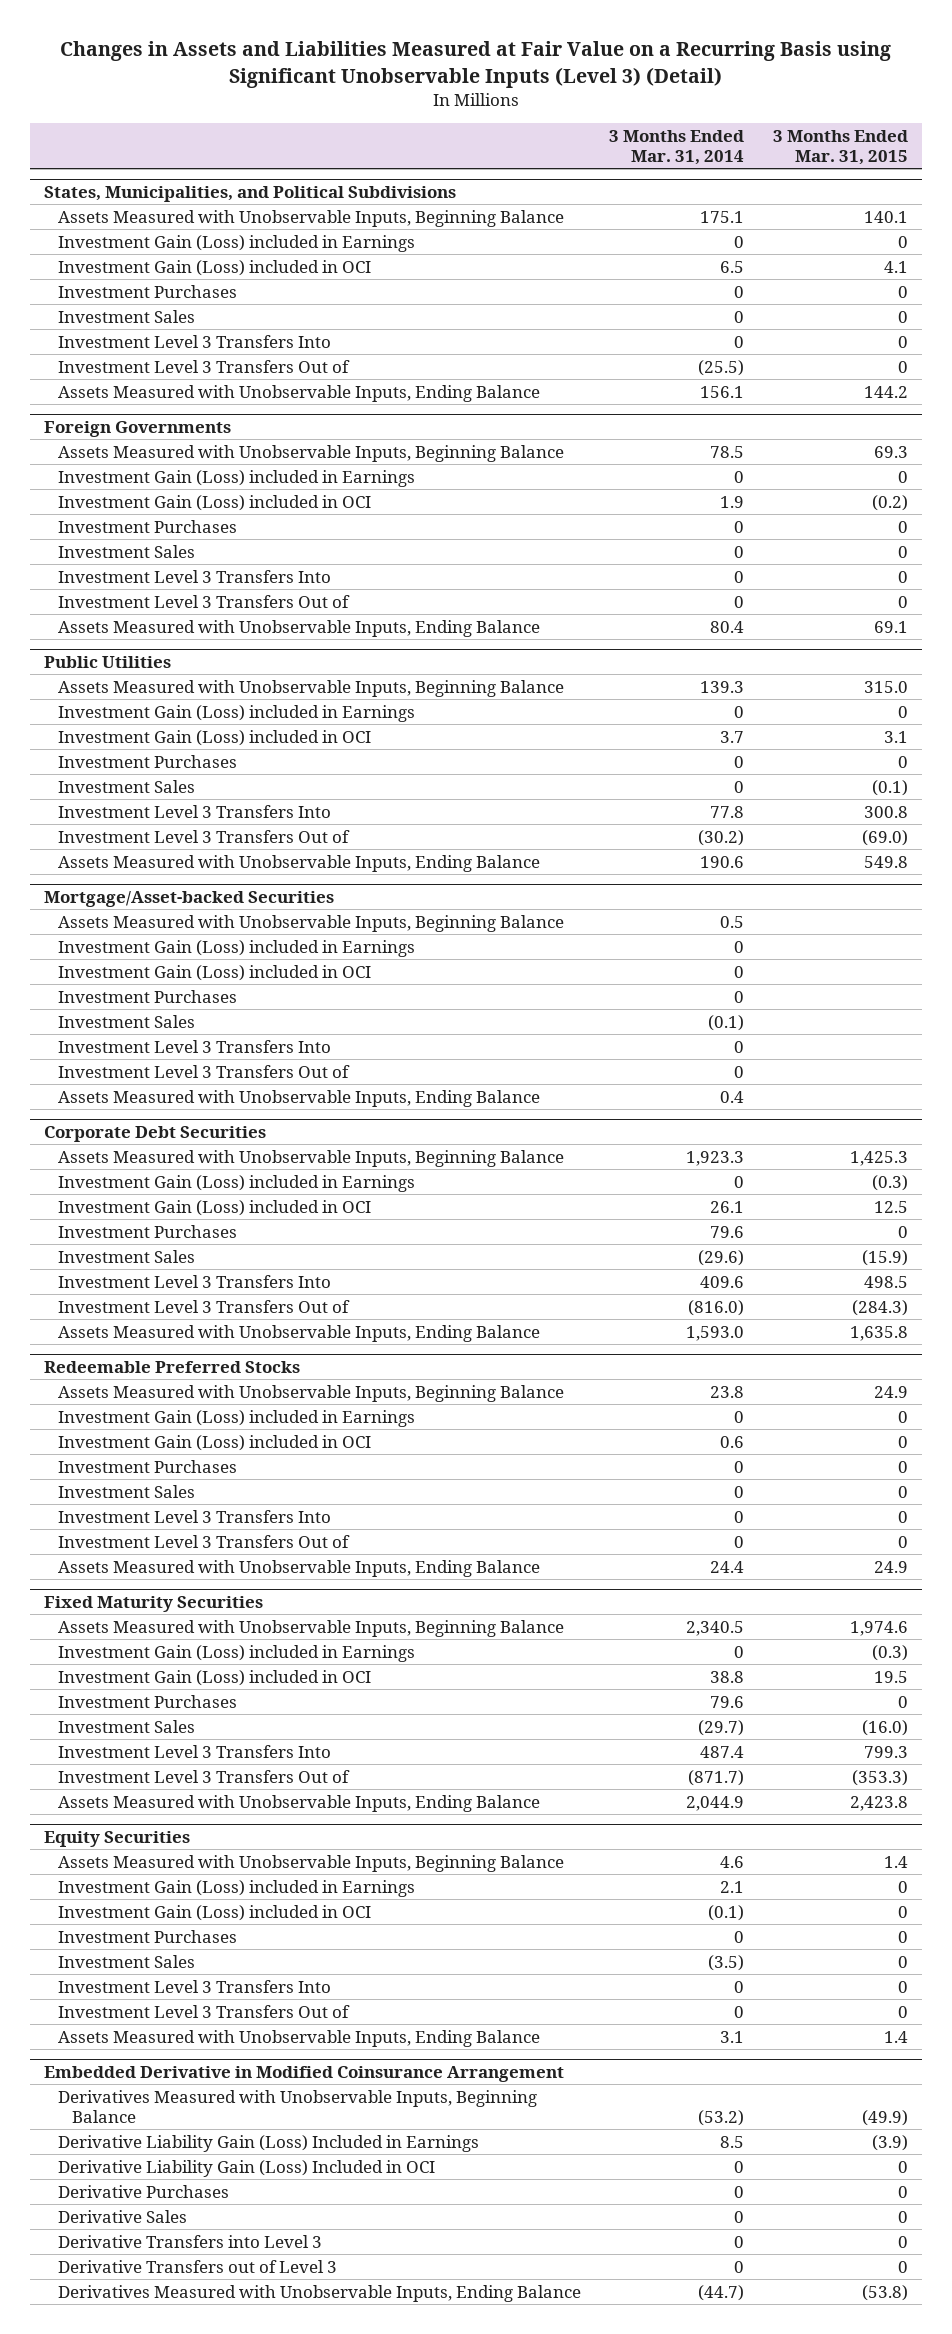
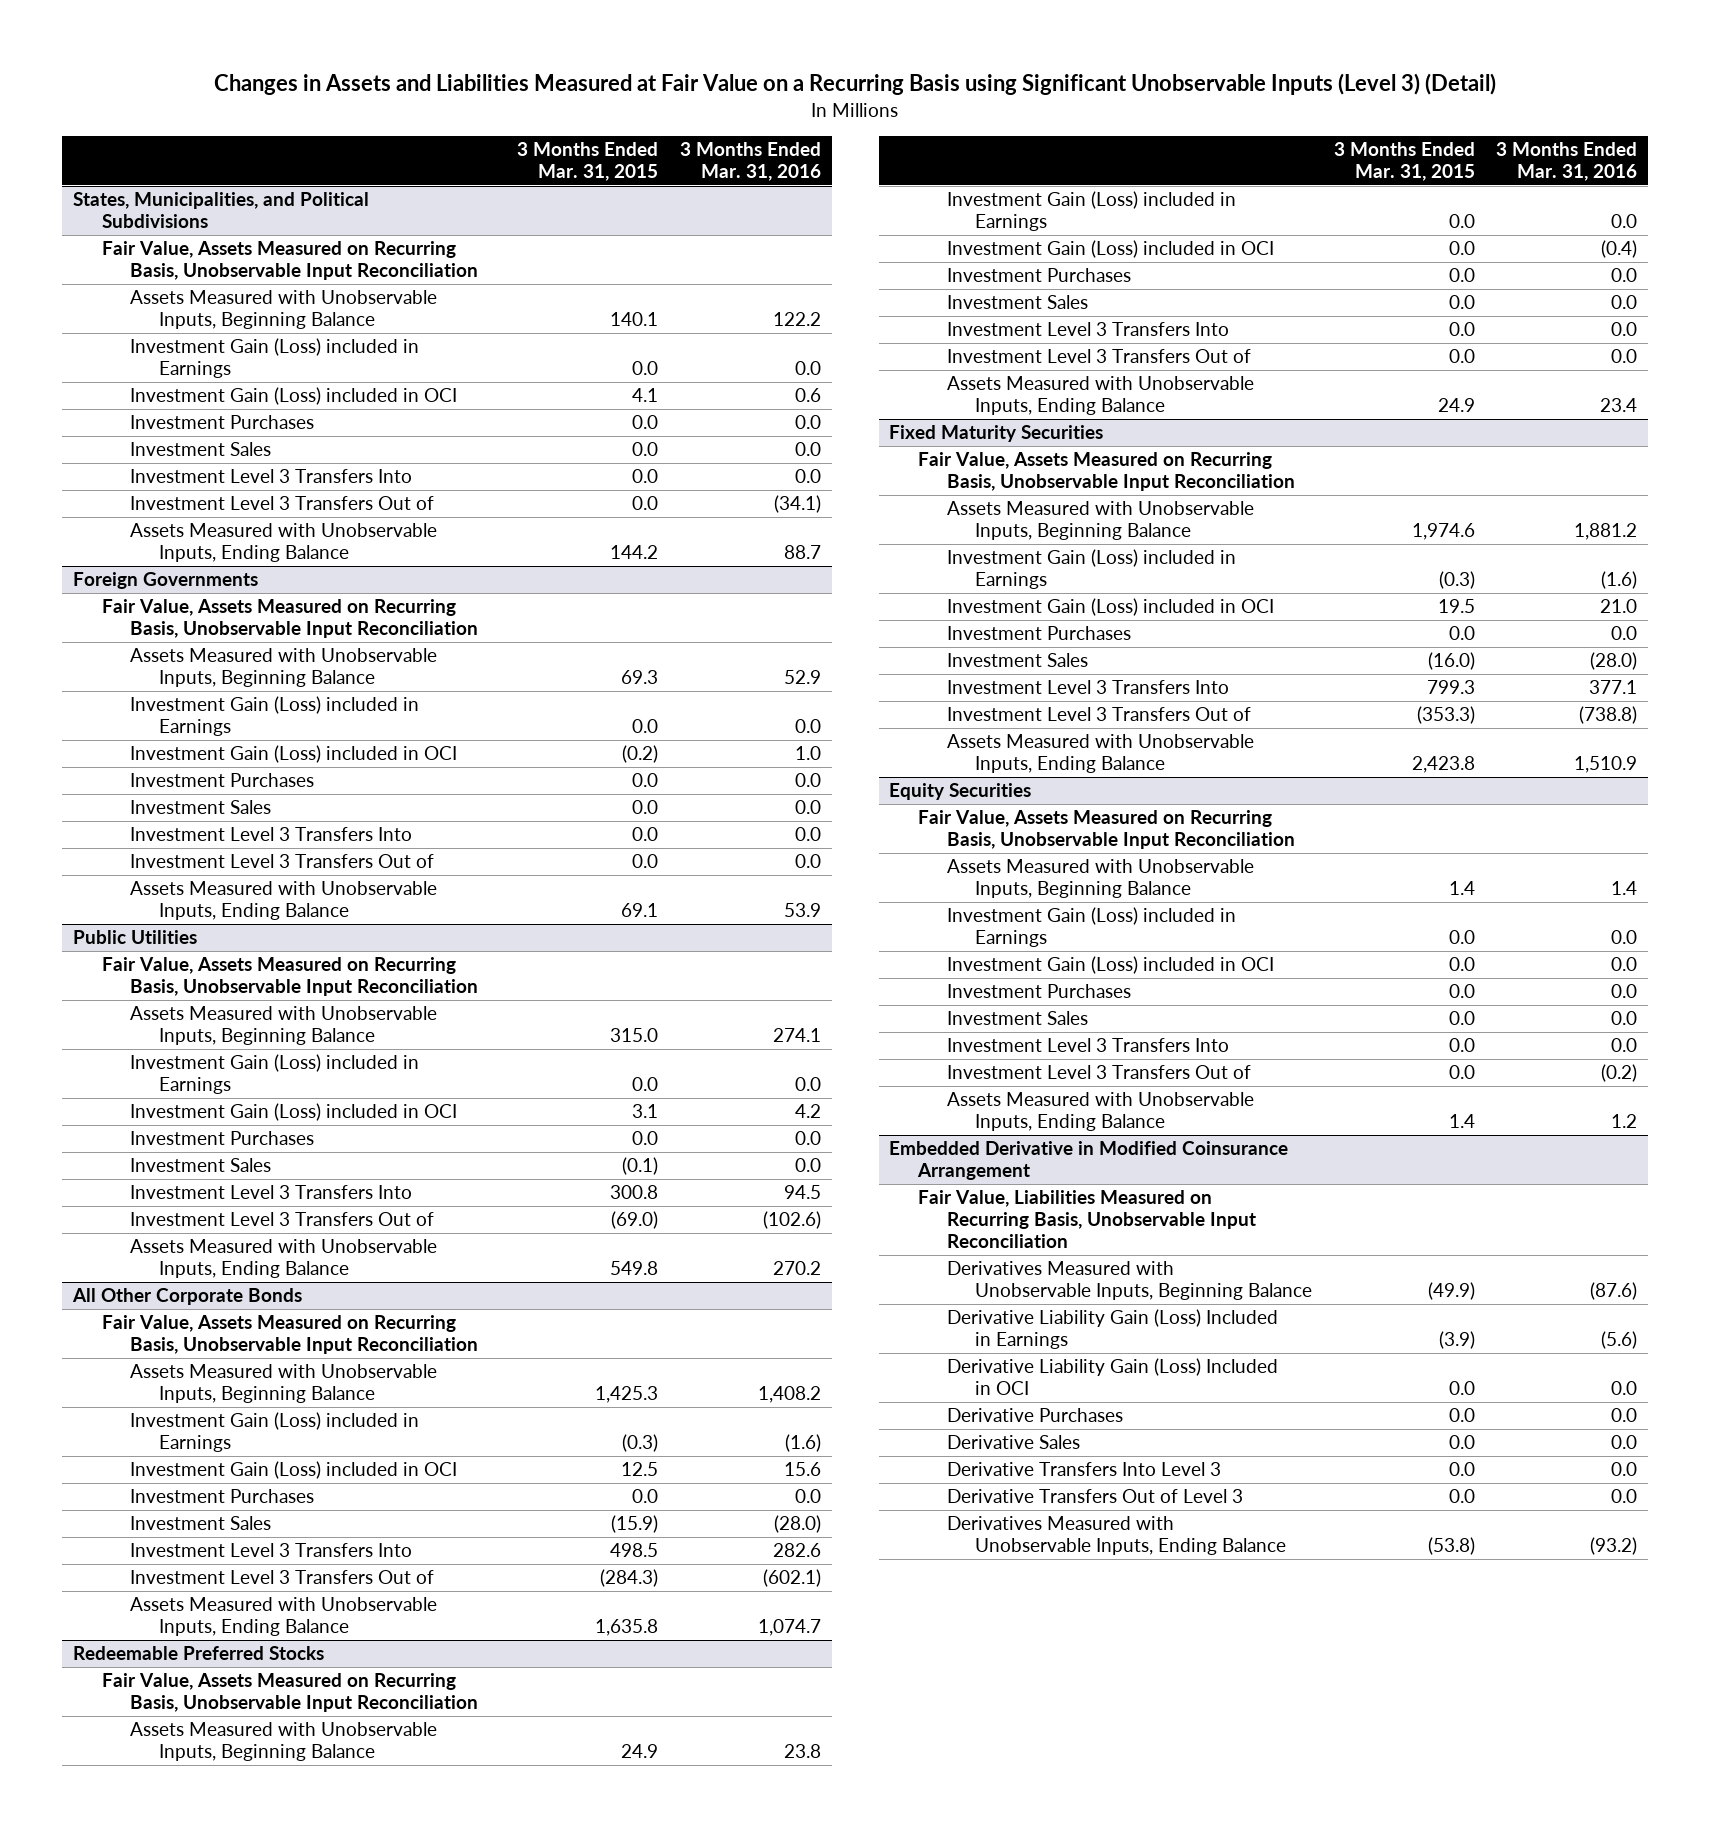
[609,129,745,165] 3 Months Ended Mar. 31, 2014 -> none
none -> [679,142,821,182] 3 Months Ended Mar. 31, 2016
none -> [101,241,479,281] Fair Value, Assets Measured on Recurring Basis, Unobservable Input Reconciliation
[897,235,908,248] 0 -> [632,361,659,376] 0.0
[897,285,908,298] 0 -> [632,415,659,430] 0.0
[897,310,908,323] 0 -> [632,442,659,457] 0.0
[897,335,908,348] 0 -> [632,469,659,484] 0.0
[897,360,908,373] 0 -> [632,496,659,511] 0.0
none -> [101,599,479,639] Fair Value, Assets Measured on Recurring Basis, Unobservable Input Reconciliation
[897,470,908,483] 0 -> [632,719,659,734] 0.0
[897,520,908,533] 0 -> [632,773,659,788] 0.0
[897,545,908,558] 0 -> [632,800,659,815] 0.0
[897,570,908,583] 0 -> [632,827,659,842] 0.0
[897,595,908,608] 0 -> [632,854,659,869] 0.0
none -> [101,957,479,997] Fair Value, Assets Measured on Recurring Basis, Unobservable Input Reconciliation
[897,705,908,718] 0 -> [632,1077,659,1092] 0.0
[897,755,908,768] 0 -> [632,1131,659,1146] 0.0
[44,890,335,907] Mortgage/Asset-backed Securities -> none
[57,914,564,932] Assets Measured with Unobservable Inputs, Beginning Balance -> none
[57,939,415,957] Investment Gain (Loss) included in Earnings -> none
[57,964,371,981] Investment Gain (Loss) included in OCI -> none
[57,989,237,1003] Investment Purchases -> none
[57,1014,195,1028] Investment Sales -> none
[57,1039,331,1053] Investment Level 3 Transfers Into -> none
[57,1064,350,1078] Investment Level 3 Transfers Out of -> none
[57,1089,540,1107] Assets Measured with Unobservable Inputs, Ending Balance -> none
[44,1125,267,1142] Corporate Debt Securities -> [71,1288,302,1306] All Other Corporate Bonds
none -> [101,1315,479,1355] Fair Value, Assets Measured on Recurring Basis, Unobservable Input Reconciliation
[897,1225,908,1238] 0 -> [632,1489,659,1504] 0.0
none -> [101,1673,479,1713] Fair Value, Assets Measured on Recurring Basis, Unobservable Input Reconciliation
[897,1410,908,1423] 0 -> [1448,214,1475,229] 0.0
[897,1435,908,1448] 0 -> [1448,241,1475,256] 0.0
[897,1460,908,1473] 0 -> [1448,268,1475,283] 0.0
[897,1485,908,1498] 0 -> [1448,295,1475,310] 0.0
[897,1510,908,1523] 0 -> [1448,322,1475,337] 0.0
[897,1535,908,1548] 0 -> [1448,349,1475,364] 0.0
none -> [918,452,1295,492] Fair Value, Assets Measured on Recurring Basis, Unobservable Input Reconciliation
[897,1695,908,1708] 0 -> [1448,626,1475,641] 0.0
none -> [918,810,1295,850] Fair Value, Assets Measured on Recurring Basis, Unobservable Input Reconciliation
[897,1880,908,1893] 0 -> [1448,930,1475,945] 0.0
[897,1905,908,1918] 0 -> [1448,957,1475,972] 0.0
[897,1930,908,1943] 0 -> [1448,984,1475,999] 0.0
[897,1955,908,1968] 0 -> [1448,1011,1475,1026] 0.0
[897,1980,908,1993] 0 -> [1448,1038,1475,1053] 0.0
[897,2005,908,2018] 0 -> [1448,1065,1475,1080] 0.0
none -> [918,1190,1256,1249] Fair Value, Liabilities Measured on Recurring Basis, Unobservable Input Reconciliation
[897,2160,908,2173] 0 -> [1448,1381,1475,1396] 0.0
[897,2185,908,2198] 0 -> [1448,1408,1475,1423] 0.0
[897,2210,908,2223] 0 -> [1448,1435,1475,1450] 0.0
[57,2234,322,2248] Derivative Transfers into Level 3 -> [946,1462,1221,1477] Derivative Transfers Into Level 3
[897,2235,908,2248] 0 -> [1448,1462,1475,1477] 0.0
[57,2259,337,2273] Derivative Transfers out of Level 3 -> [946,1489,1243,1504] Derivative Transfers Out of Level 3
[897,2260,908,2273] 0 -> [1448,1489,1475,1504] 0.0

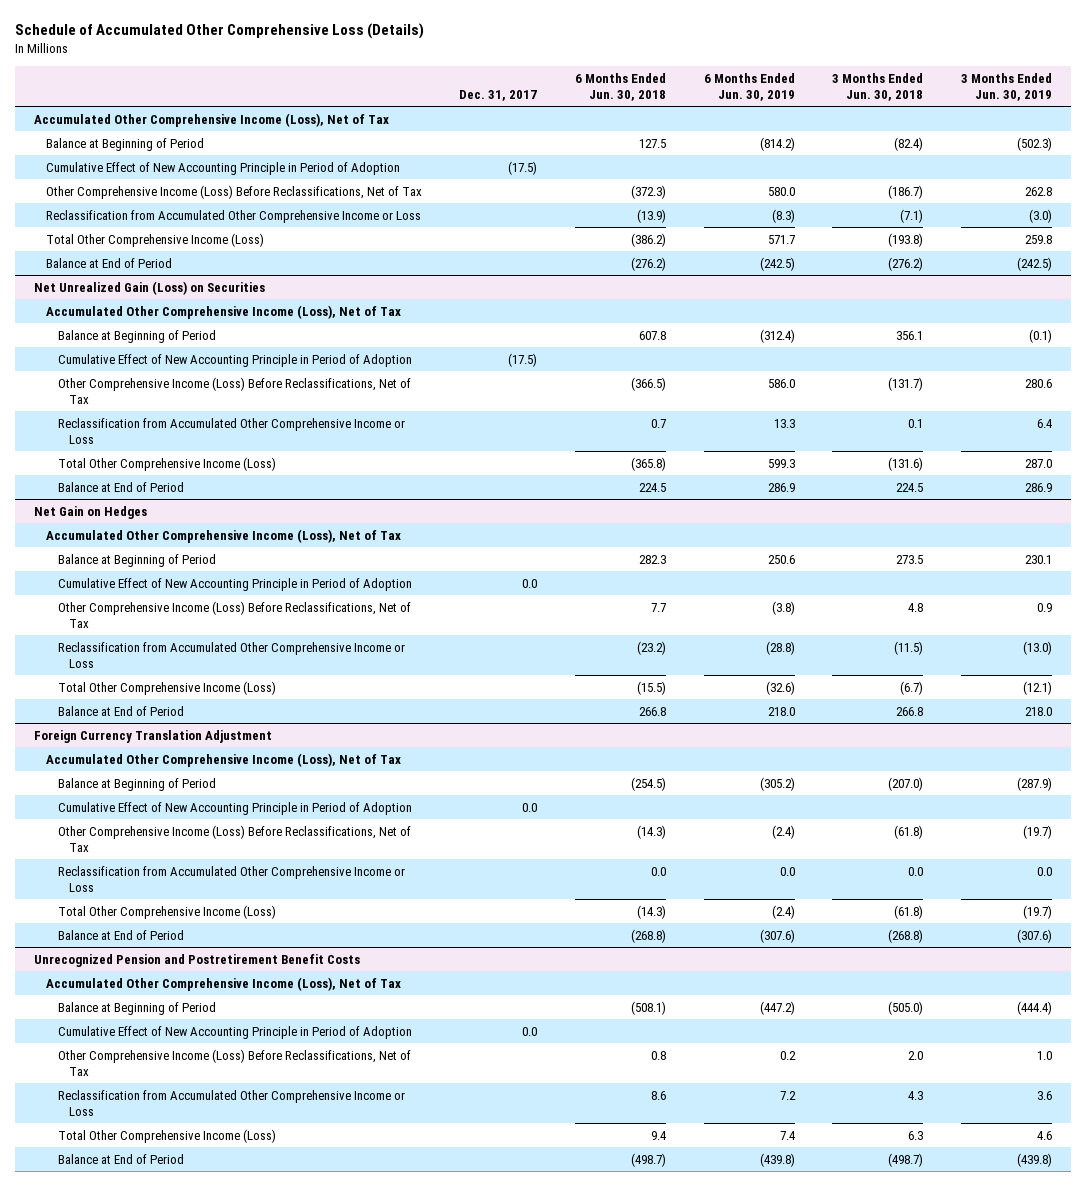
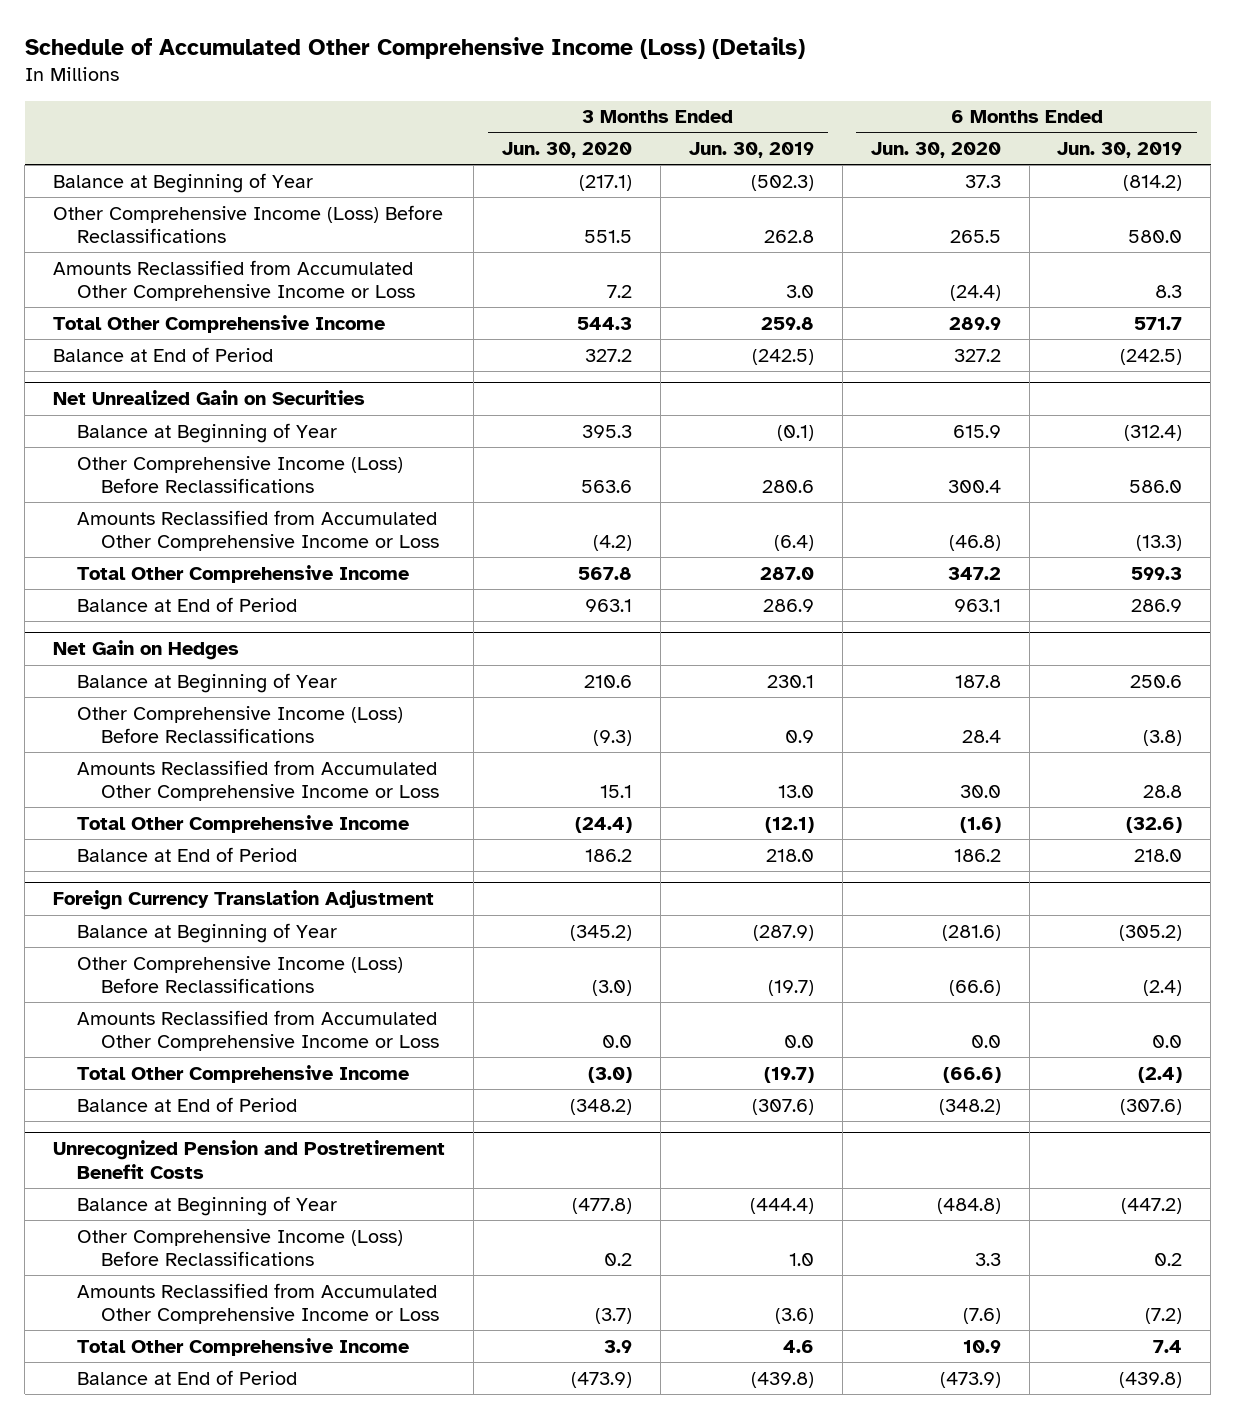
[15,23,425,40] Schedule of Accumulated Other Comprehensive Loss (Details) -> [24,36,805,59] Schedule of Accumulated Other Comprehensive Income (Loss) (Details)
[459,89,538,101] Dec. 31, 2017 -> none
[575,72,667,101] 6 Months Ended Jun. 30, 2018 -> none
[832,72,924,101] 3 Months Ended Jun. 30, 2018 -> none
none -> [501,142,632,159] Jun. 30, 2020
none -> [870,142,1001,159] Jun. 30, 2020
[33,112,389,127] Accumulated Other Comprehensive Income (Loss), Net of Tax -> none
[45,161,400,175] Cumulative Effect of New Accounting Principle in Period of Adoption -> none
[45,137,204,151] Balance at Beginning of Period -> [53,172,314,193] Balance at Beginning of Year
[45,184,422,199] Other Comprehensive Income (Loss) Before Reclassifications, Net of Tax -> [53,204,444,244] Other Comprehensive Income (Loss) Before Reclassifications
[45,209,421,223] Reclassification from Accumulated Other Comprehensive Income or Loss -> [53,259,416,302] Amounts Reclassified from Accumulated Other Comprehensive Income or Loss
[771,208,795,223] (8.3) -> [1155,285,1183,299] 8.3
[1029,208,1053,223] (3.0) -> [785,285,814,299] 3.0
[45,232,264,247] Total Other Comprehensive Income (Loss) -> [53,314,386,333] Total Other Comprehensive Income
[45,304,401,319] Accumulated Other Comprehensive Income (Loss), Net of Tax -> none
[57,353,412,367] Cumulative Effect of New Accounting Principle in Period of Adoption -> none
[33,280,265,295] Net Unrealized Gain (Loss) on Securities -> [53,390,366,406] Net Unrealized Gain on Securities
[57,329,216,343] Balance at Beginning of Period -> [77,422,338,443] Balance at Beginning of Year
[57,376,411,404] Other Comprehensive Income (Loss) Before Reclassifications, Net of Tax -> [77,455,404,494] Other Comprehensive Income (Loss) Before Reclassifications
[57,417,405,444] Reclassification from Accumulated Other Comprehensive Income or Loss -> [77,509,440,552] Amounts Reclassified from Accumulated Other Comprehensive Income or Loss
[773,418,795,428] 13.3 -> [1136,535,1183,552] (13.3)
[1037,418,1054,428] 6.4 -> [773,535,814,552] (6.4)
[57,456,276,471] Total Other Comprehensive Income (Loss) -> [77,564,410,583] Total Other Comprehensive Income
[45,528,401,543] Accumulated Other Comprehensive Income (Loss), Net of Tax -> none
[57,577,412,591] Cumulative Effect of New Accounting Principle in Period of Adoption -> none
[57,553,216,567] Balance at Beginning of Period -> [77,672,338,693] Balance at Beginning of Year
[57,600,411,628] Other Comprehensive Income (Loss) Before Reclassifications, Net of Tax -> [77,705,404,744] Other Comprehensive Income (Loss) Before Reclassifications
[57,641,405,668] Reclassification from Accumulated Other Comprehensive Income or Loss -> [77,759,440,802] Amounts Reclassified from Accumulated Other Comprehensive Income or Loss
[765,640,795,655] (28.8) -> [1143,785,1183,799] 28.8
[1023,640,1053,655] (13.0) -> [777,785,814,799] 13.0
[57,680,276,695] Total Other Comprehensive Income (Loss) -> [77,814,410,833] Total Other Comprehensive Income
[45,752,401,767] Accumulated Other Comprehensive Income (Loss), Net of Tax -> none
[57,801,412,815] Cumulative Effect of New Accounting Principle in Period of Adoption -> none
[57,777,216,791] Balance at Beginning of Period -> [77,922,338,943] Balance at Beginning of Year
[57,824,411,852] Other Comprehensive Income (Loss) Before Reclassifications, Net of Tax -> [77,955,404,994] Other Comprehensive Income (Loss) Before Reclassifications
[57,865,405,892] Reclassification from Accumulated Other Comprehensive Income or Loss -> [77,1009,440,1052] Amounts Reclassified from Accumulated Other Comprehensive Income or Loss
[57,904,276,919] Total Other Comprehensive Income (Loss) -> [77,1064,410,1083] Total Other Comprehensive Income
[45,976,401,991] Accumulated Other Comprehensive Income (Loss), Net of Tax -> none
[57,1025,412,1039] Cumulative Effect of New Accounting Principle in Period of Adoption -> none
[57,1001,216,1015] Balance at Beginning of Period -> [77,1195,338,1216] Balance at Beginning of Year
[57,1048,411,1076] Other Comprehensive Income (Loss) Before Reclassifications, Net of Tax -> [77,1228,404,1267] Other Comprehensive Income (Loss) Before Reclassifications
[57,1089,405,1116] Reclassification from Accumulated Other Comprehensive Income or Loss -> [77,1282,440,1325] Amounts Reclassified from Accumulated Other Comprehensive Income or Loss
[779,1090,796,1100] 7.2 -> [1145,1308,1183,1325] (7.2)
[1037,1090,1053,1100] 3.6 -> [774,1308,814,1325] (3.6)
[57,1128,276,1143] Total Other Comprehensive Income (Loss) -> [77,1337,410,1356] Total Other Comprehensive Income

